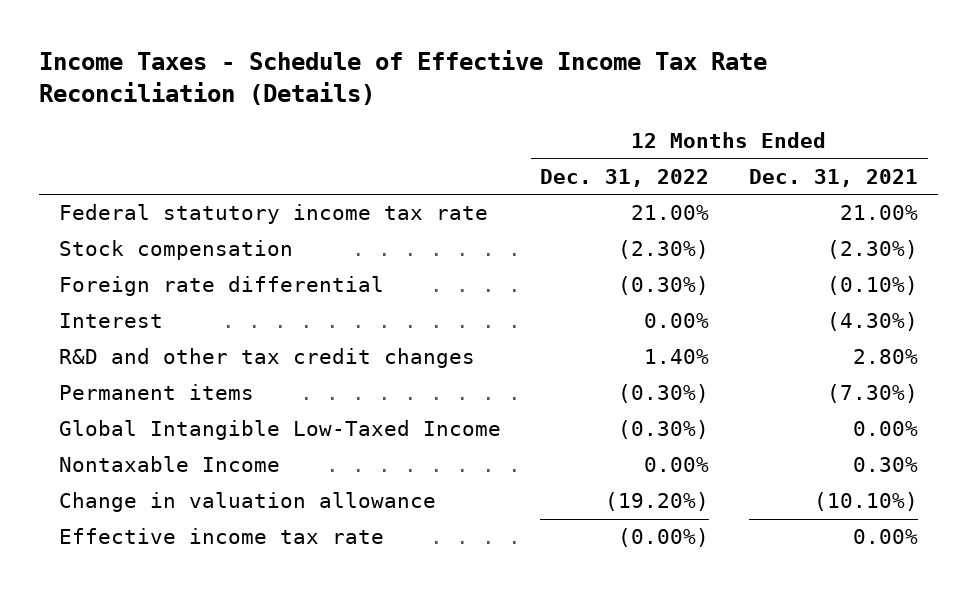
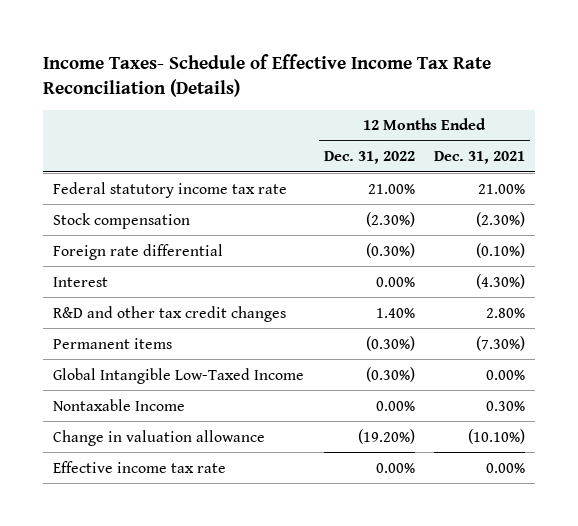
[38,50,767,105] Income Taxes - Schedule of Effective Income Tax Rate Reconciliation (Details) -> [43,53,492,97] Income Taxes- Schedule of Effective Income Tax Rate Reconciliation (Details)
[618,528,710,548] (0.00%) -> [375,462,415,473] 0.00%

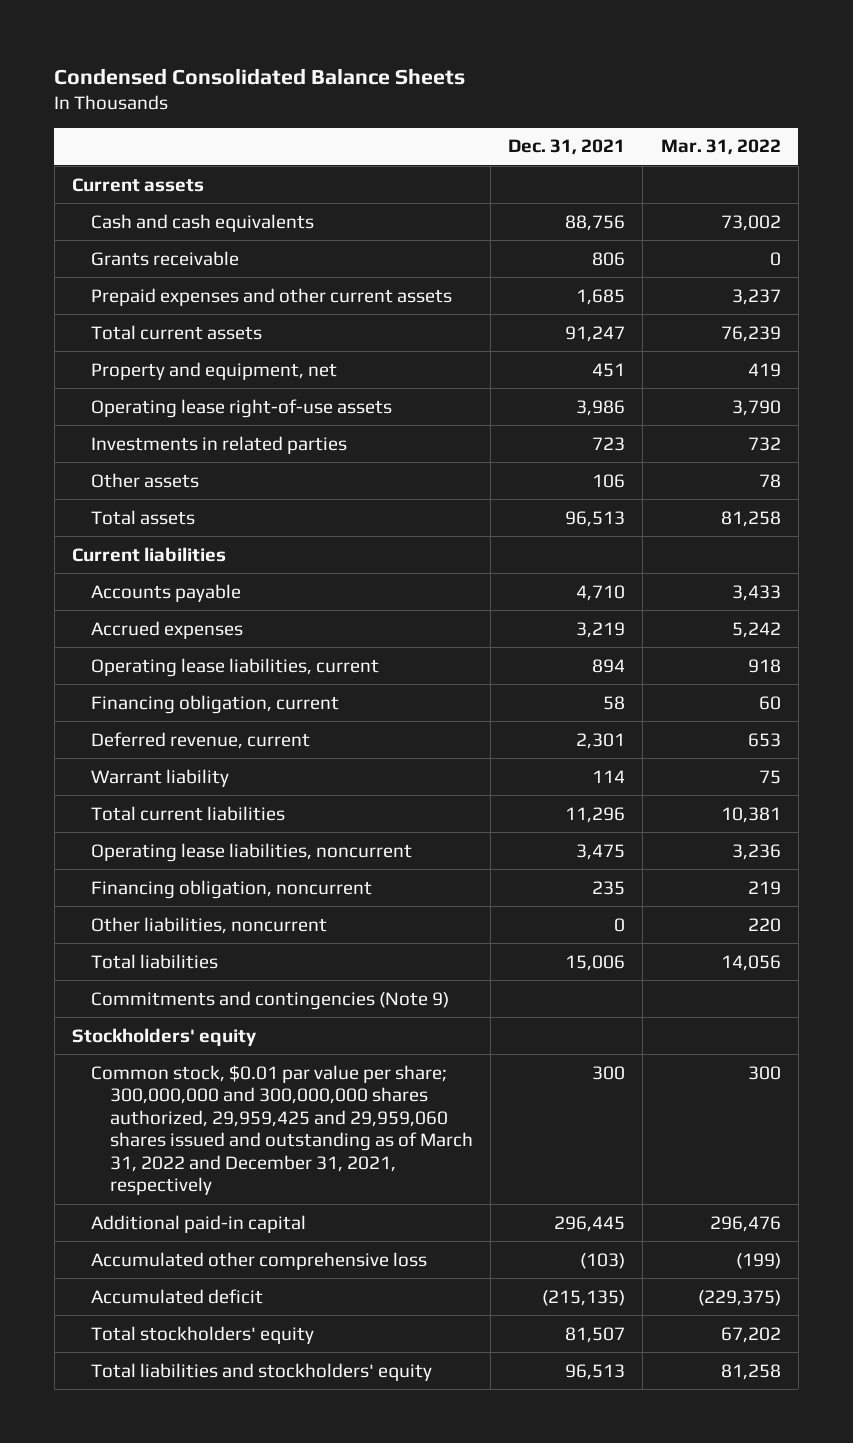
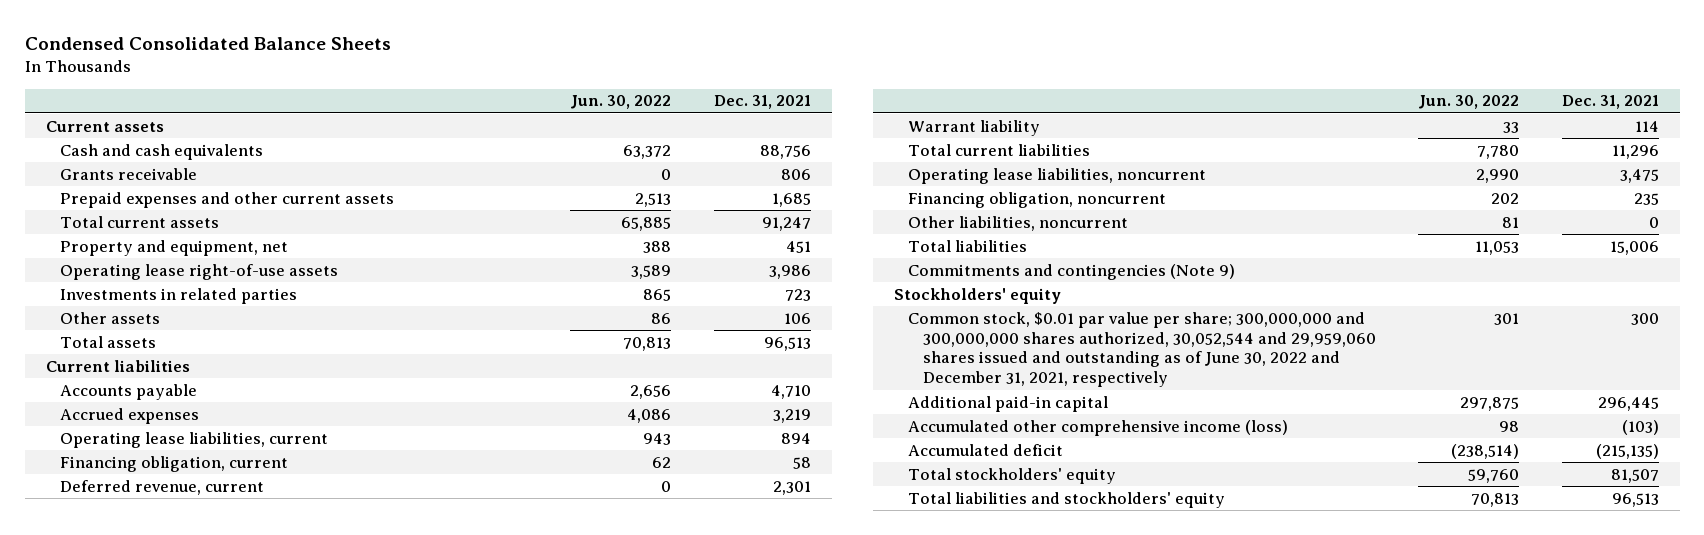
[660,139,781,156] Mar. 31, 2022 -> none
none -> [570,95,672,110] Jun. 30, 2022
[90,1064,473,1196] Common stock, $0.01 par value per share; 300,000,000 and 300,000,000 shares authorized, 29,959,425 and 29,959,060 shares issued and outstanding as of March 31, 2022 and December 31, 2021, respectively -> [908,311,1377,388] Common stock, $0.01 par value per share; 300,000,000 and 300,000,000 shares authorized, 30,052,544 and 29,959,060 shares issued and outstanding as of June 30, 2022 and December 31, 2021, respectively
[90,1251,427,1270] Accumulated other comprehensive loss -> [908,419,1289,436] Accumulated other comprehensive income (loss)

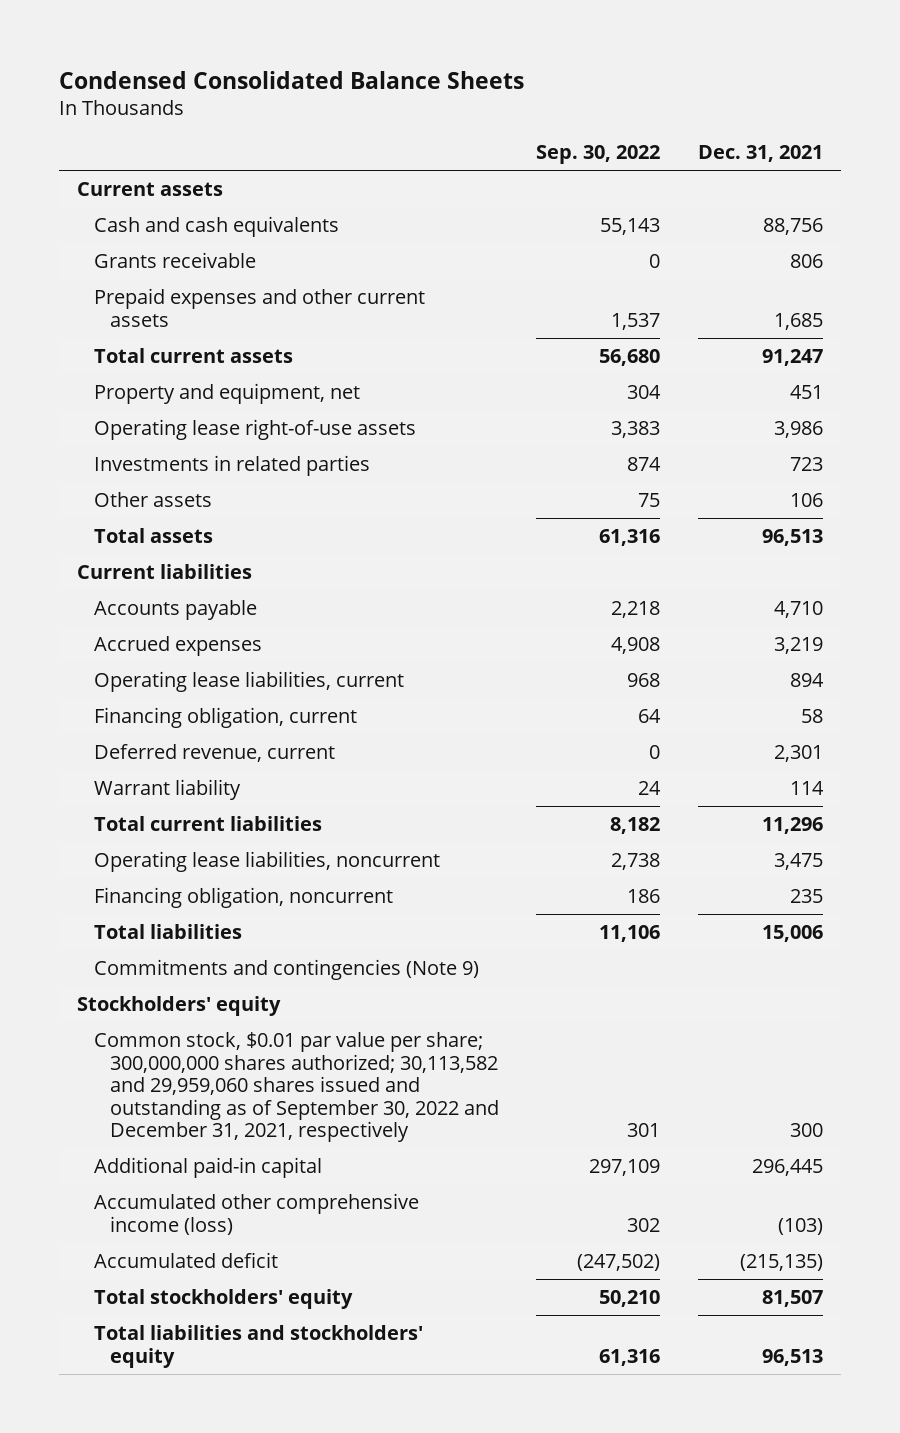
[570,95,672,110] Jun. 30, 2022 -> none
none -> [536,145,661,165] Sep. 30, 2022
[908,215,1129,231] Other liabilities, noncurrent -> none
[908,311,1377,388] Common stock, $0.01 par value per share; 300,000,000 and 300,000,000 shares authorized, 30,052,544 and 29,959,060 shares issued and outstanding as of June 30, 2022 and December 31, 2021, respectively -> [93,1031,500,1143] Common stock, $0.01 par value per share; 300,000,000 shares authorized; 30,113,582 and 29,959,060 shares issued and outstanding as of September 30, 2022 and December 31, 2021, respectively

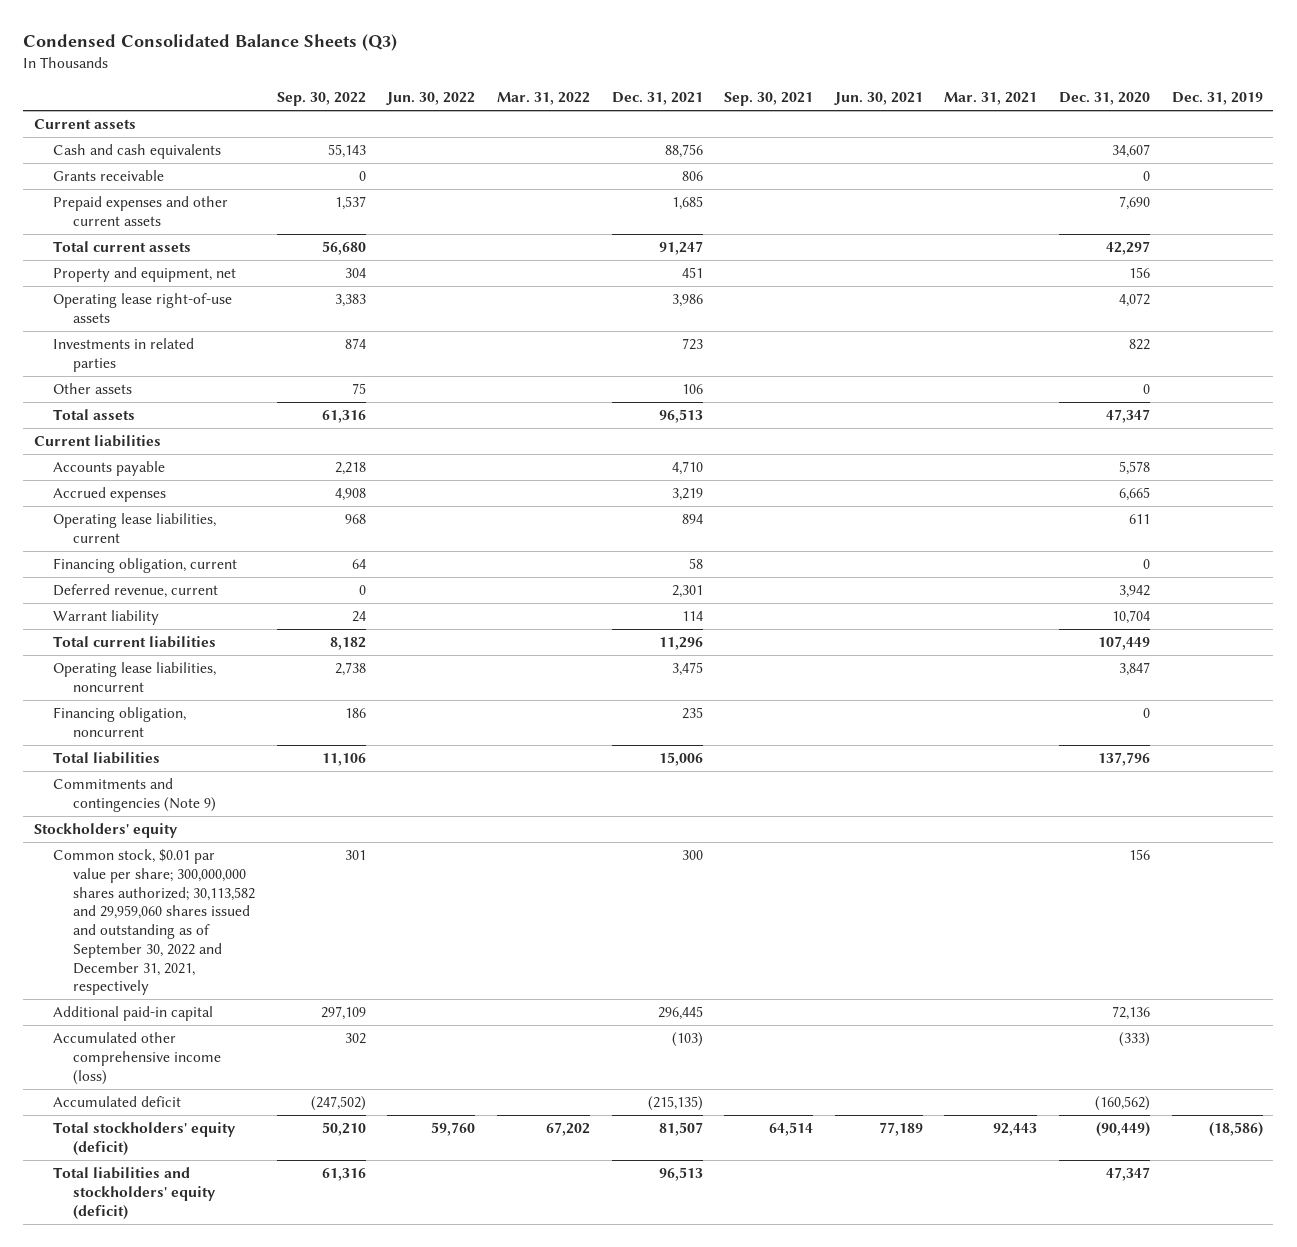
[58,70,524,89] Condensed Consolidated Balance Sheets -> [23,34,398,52] Condensed Consolidated Balance Sheets (Q3)
none -> [386,92,476,106] Jun. 30, 2022
none -> [496,92,590,106] Mar. 31, 2022
none -> [724,92,814,107] Sep. 30, 2021
none -> [833,92,923,106] Jun. 30, 2021
none -> [944,92,1038,106] Mar. 31, 2021
none -> [1059,92,1151,106] Dec. 31, 2020
none -> [1171,92,1263,106] Dec. 31, 2019
[93,1288,353,1309] Total stockholders' equity -> [53,1122,237,1156] Total stockholders' equity (deficit)
[93,1324,423,1368] Total liabilities and stockholders' equity -> [53,1167,217,1220] Total liabilities and stockholders' equity (deficit)

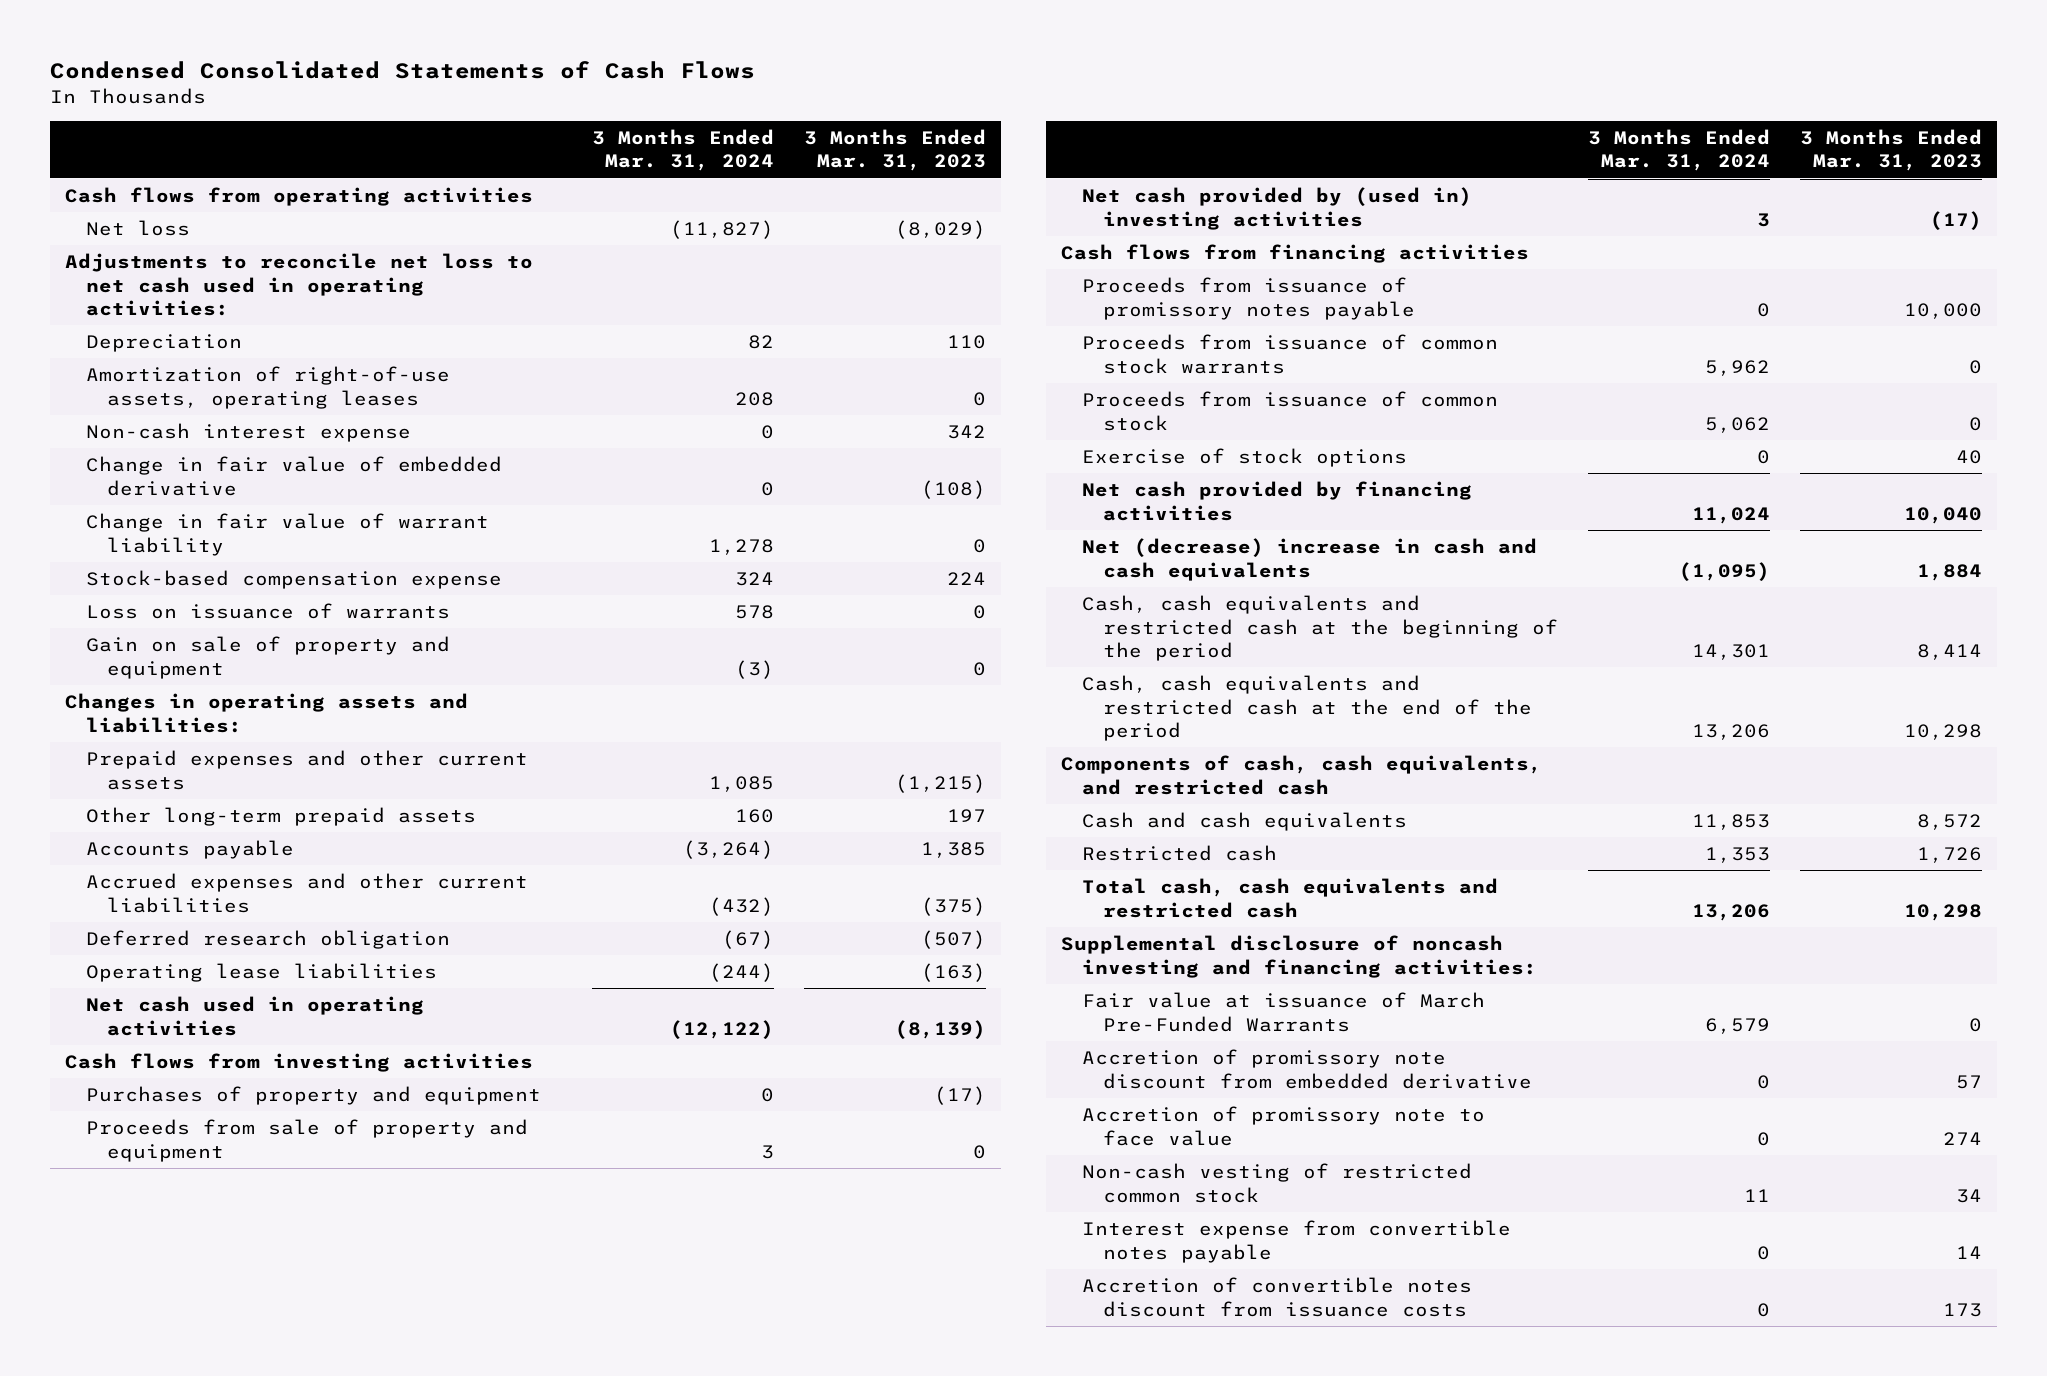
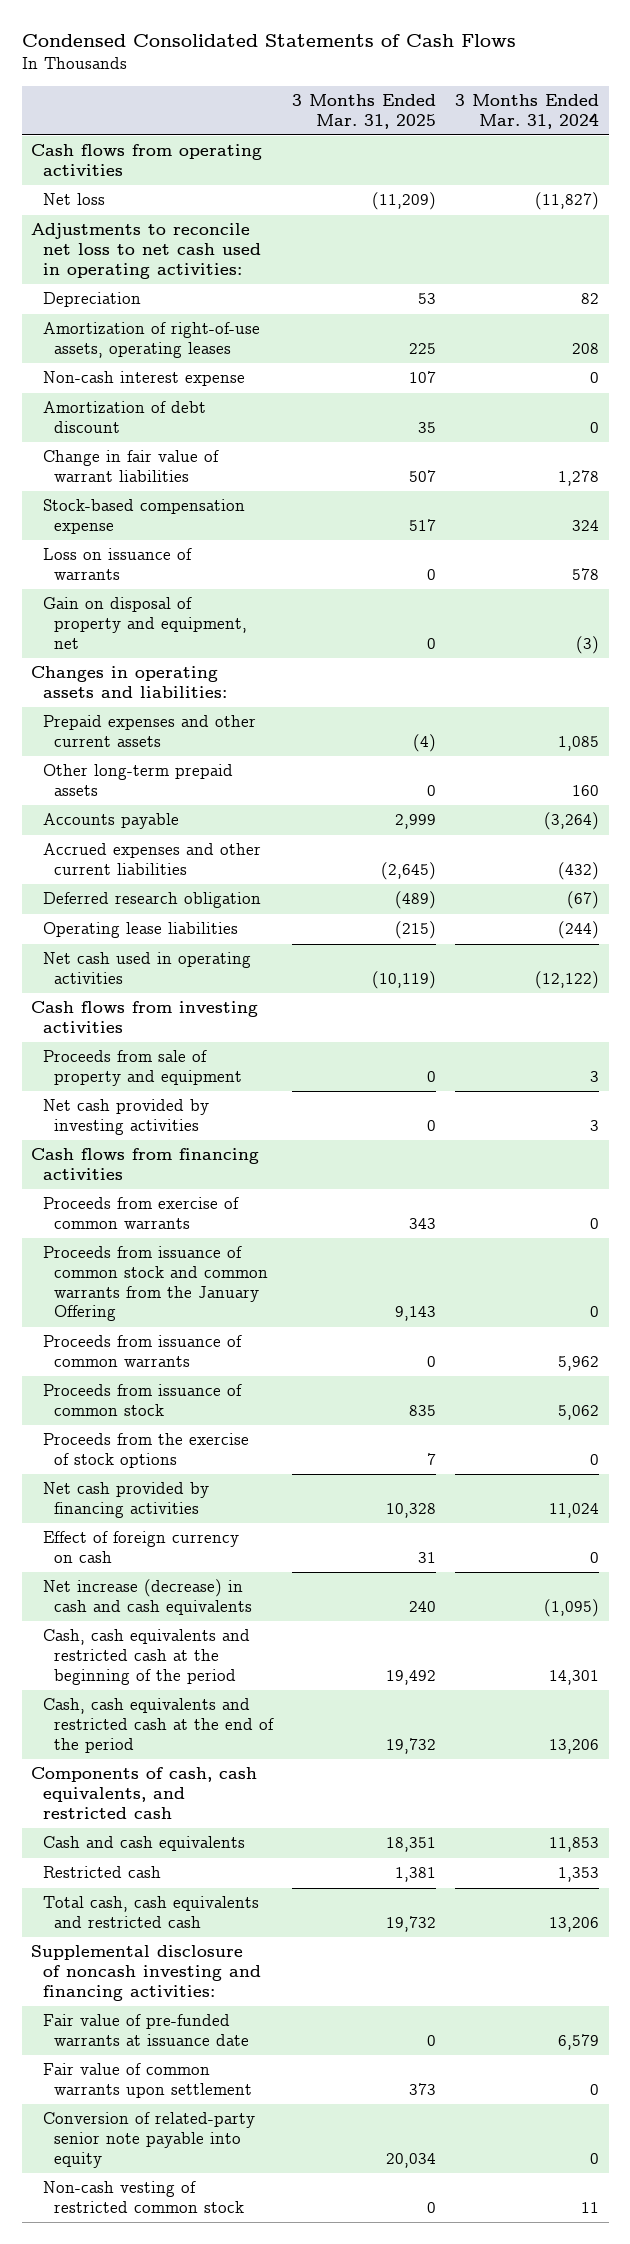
[803,128,986,172] 3 Months Ended Mar. 31, 2023 -> none
none -> [292,93,437,129] 3 Months Ended Mar. 31, 2025
[85,456,502,496] Change in fair value of embedded derivative -> none
none -> [42,401,206,434] Amortization of debt discount
[85,513,489,556] Change in fair value of warrant liability -> [42,450,219,483] Change in fair value of warrant liabilities
[85,636,450,679] Gain on sale of property and equipment -> [42,597,248,649] Gain on disposal of property and equipment, net
[85,1086,541,1106] Purchases of property and equipment -> none
[1082,187,1473,230] Net cash provided by (used in) investing activities -> [42,1099,209,1136] Net cash provided by investing activities
[1082,277,1416,320] Proceeds from issuance of promissory notes payable -> [42,1197,239,1230] Proceeds from exercise of common warrants
none -> [42,1246,269,1322] Proceeds from issuance of common stock and common warrants from the January Offering
[1082,334,1499,374] Proceeds from issuance of common stock warrants -> [42,1335,242,1368] Proceeds from issuance of common warrants
[1082,448,1408,468] Exercise of stock options -> [42,1433,249,1469] Proceeds from the exercise of stock options
none -> [42,1531,239,1564] Effect of foreign currency on cash
[1082,538,1538,581] Net (decrease) increase in cash and cash equivalents -> [42,1579,253,1616] Net increase (decrease) in cash and cash equivalents
[1082,1049,1533,1089] Accretion of promissory note discount from embedded derivative -> none
[1082,1106,1486,1146] Accretion of promissory note to face value -> none
none -> [42,2014,250,2047] Fair value of pre-funded warrants at issuance date
[1082,992,1486,1032] Fair value at issuance of March Pre-Funded Warrants -> [42,2063,253,2099] Fair value of common warrants upon settlement
[1705,1017,1771,1034] 6,579 -> [590,2084,600,2096] 0
none -> [42,2112,255,2168] Conversion of related-party senior note payable into equity
[1082,1220,1512,1263] Interest expense from convertible notes payable -> none
[1082,1277,1473,1317] Accretion of convertible notes discount from issuance costs -> none

